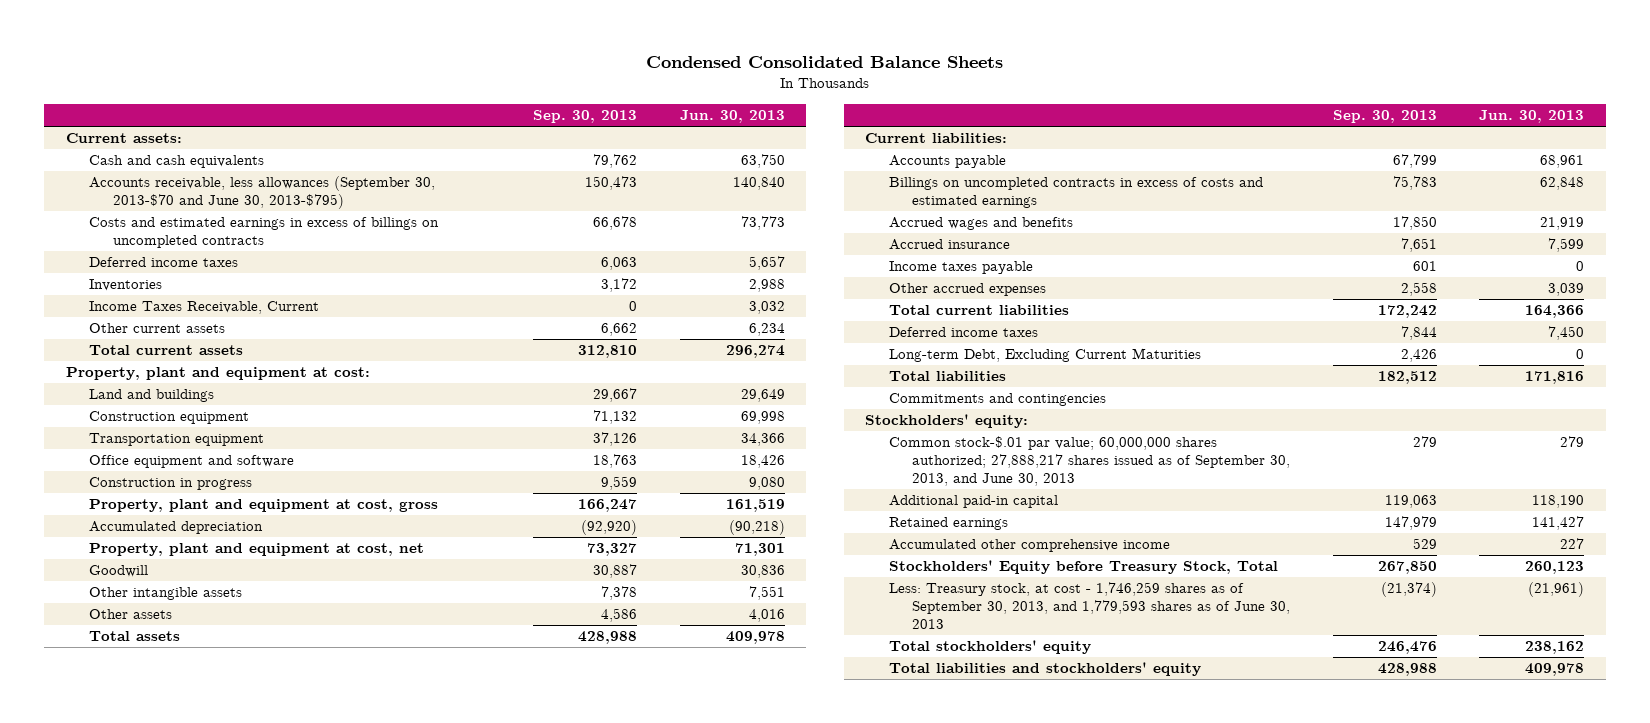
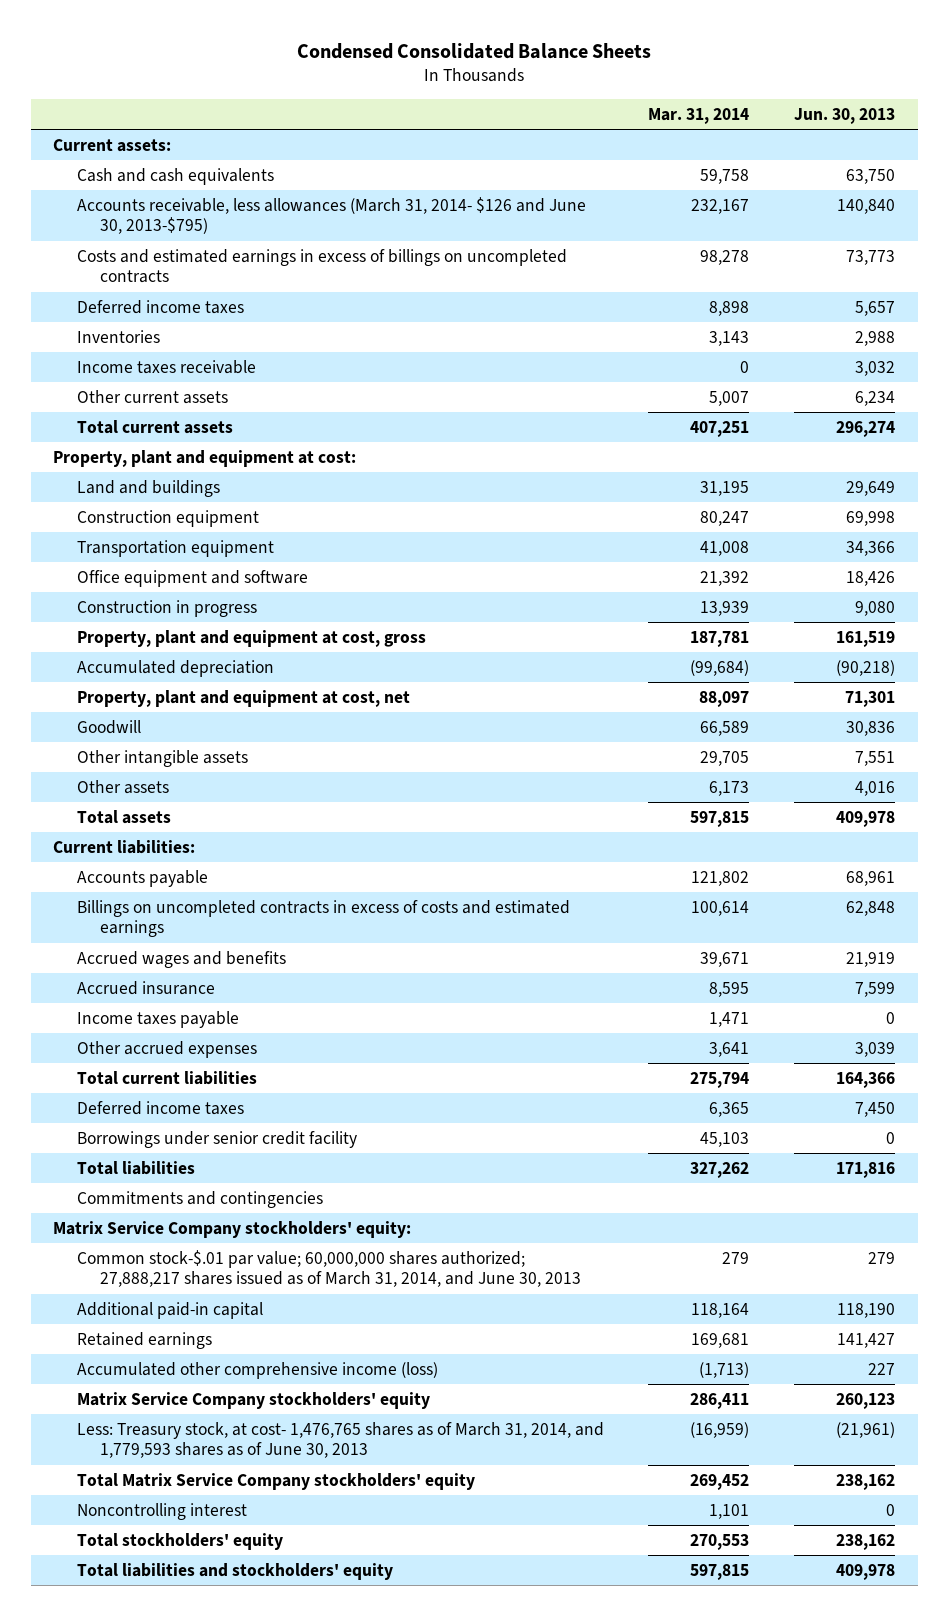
[533,110,638,124] Sep. 30, 2013 -> none
none -> [648,107,750,124] Mar. 31, 2014
[89,176,436,210] Accounts receivable, less allowances (September 30, 2013-$70 and June 30, 2013-$795) -> [76,196,586,235] Accounts receivable, less allowances (March 31, 2014- $126 and June 30, 2013-$795)
[89,301,320,315] Income Taxes Receivable, Current -> [76,359,256,374] Income taxes receivable
[888,348,1201,363] Long-term Debt, Excluding Current Maturities -> [76,1130,357,1148] Borrowings under senior credit facility
[865,414,1029,429] Stockholders' equity: -> [53,1220,412,1238] Matrix Service Company stockholders' equity:
[888,436,1291,487] Common stock-$.01 par value; 60,000,000 shares authorized; 27,888,217 shares issued as of September 30, 2013, and June 30, 2013 -> [76,1249,582,1288] Common stock-$.01 par value; 60,000,000 shares authorized; 27,888,217 shares issued as of March 31, 2014, and June 30, 2013
[888,539,1170,553] Accumulated other comprehensive income -> [76,1361,438,1379] Accumulated other comprehensive income (loss)
[888,560,1278,575] Stockholders' Equity before Treasury Stock, Total -> [76,1391,430,1409] Matrix Service Company stockholders' equity
[888,582,1291,630] Less: Treasury stock, at cost - 1,746,259 shares as of September 30, 2013, and 1,779,593 shares as of June 30, 2013 -> [76,1421,604,1459] Less: Treasury stock, at cost- 1,476,765 shares as of March 31, 2014, and 1,779,593 shares as of June 30, 2013
none -> [76,1472,475,1490] Total Matrix Service Company stockholders' equity
none -> [76,1502,247,1520] Noncontrolling interest

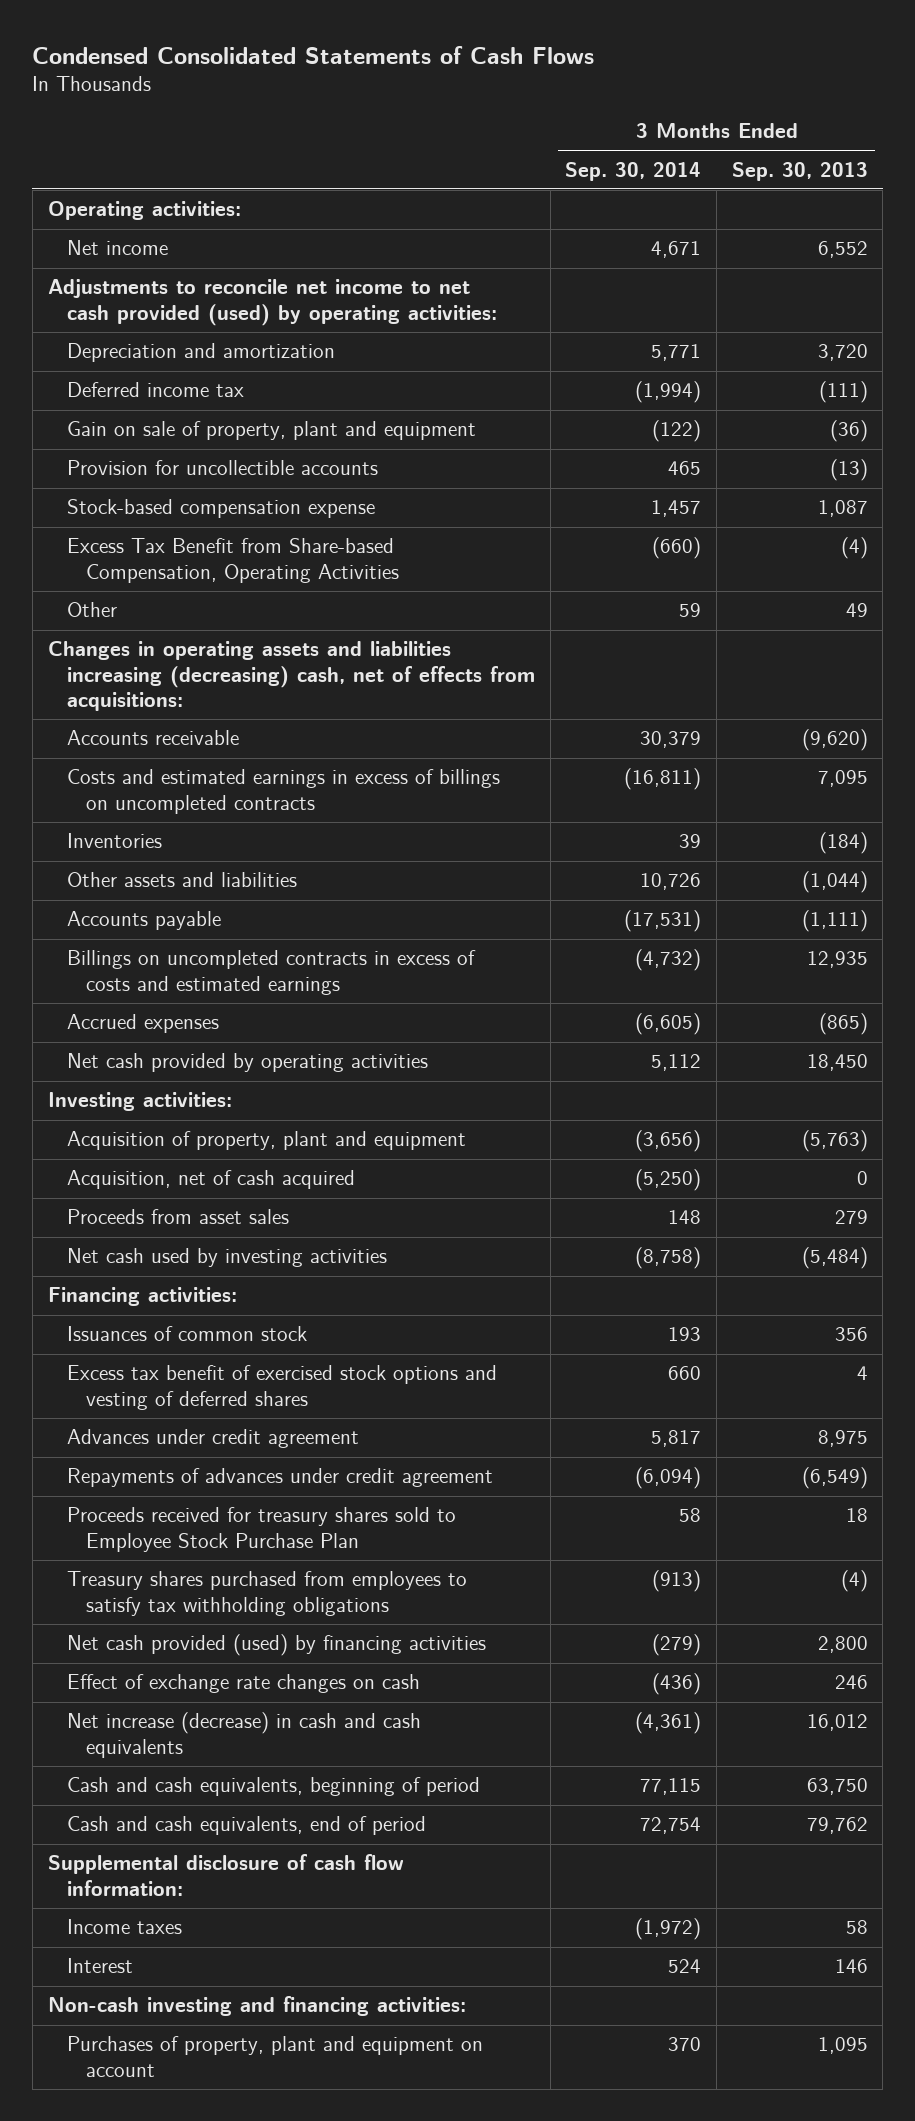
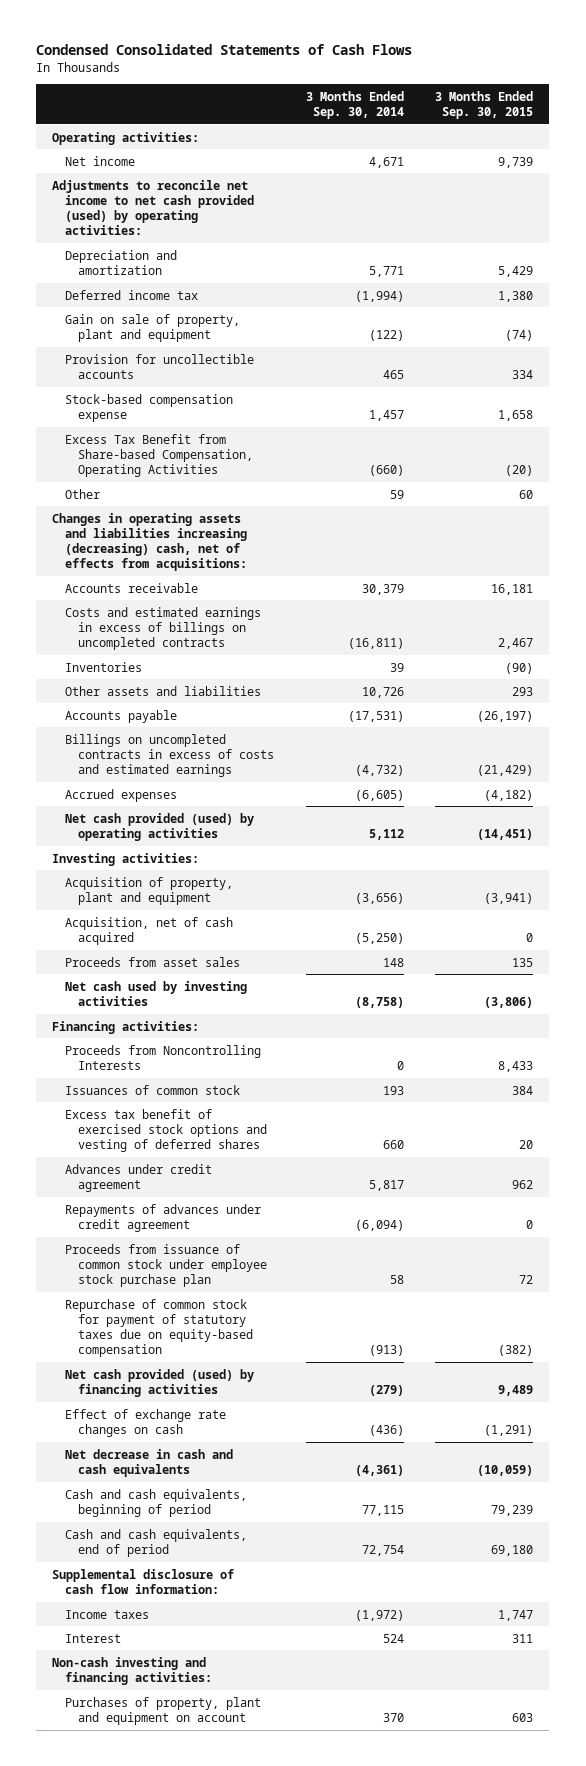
[731,161,868,181] Sep. 30, 2013 -> none
none -> [435,90,534,119] 3 Months Ended Sep. 30, 2015
[66,1053,428,1073] Net cash provided by operating activities -> [65,812,255,841] Net cash provided (used) by operating activities
none -> [65,1044,262,1070] Proceeds from Noncontrolling Interests
[66,1507,456,1552] Proceeds received for treasury shares sold to Employee Stock Purchase Plan -> [65,1243,268,1288] Proceeds from issuance of common stock under employee stock purchase plan
[66,1571,467,1616] Treasury shares purchased from employees to satisfy tax withholding obligations -> [65,1298,254,1358] Repurchase of common stock for payment of statutory taxes due on equity-based compensation
[66,1712,421,1758] Net increase (decrease) in cash and cash equivalents -> [65,1448,234,1477] Net decrease in cash and cash equivalents

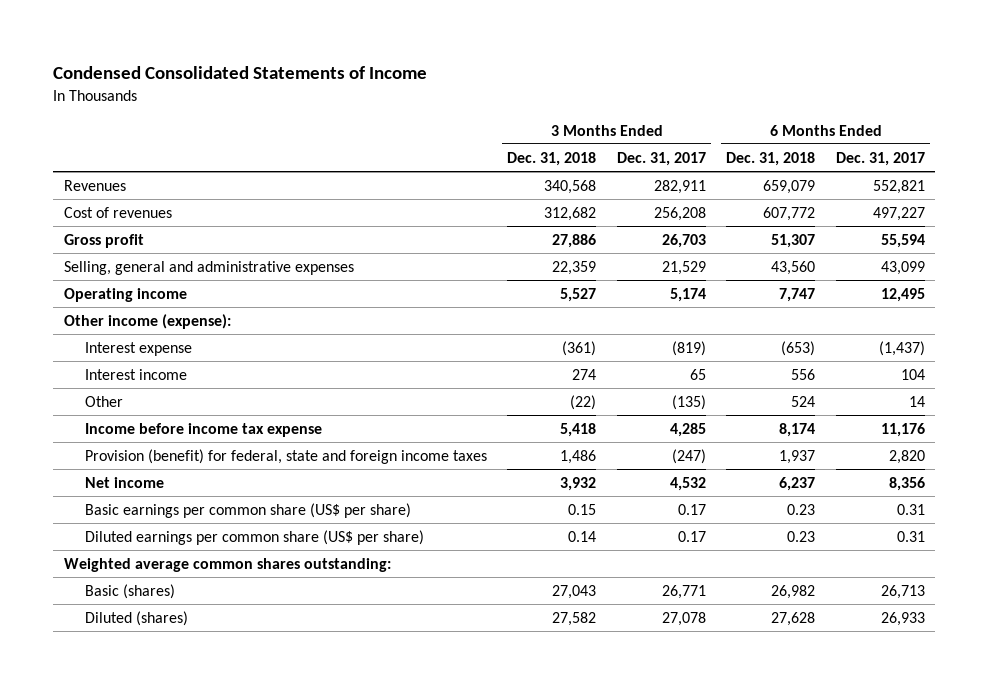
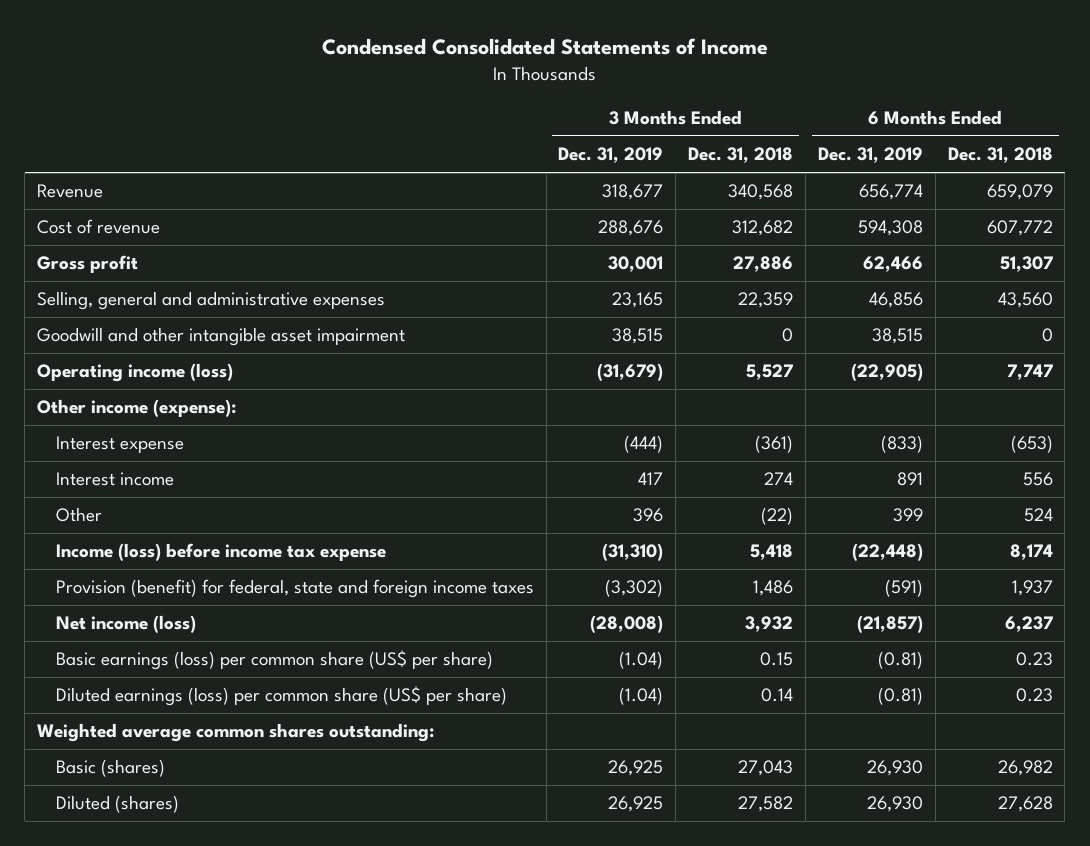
[616,151,706,166] Dec. 31, 2017 -> none
[835,151,925,166] Dec. 31, 2017 -> none
none -> [558,147,664,164] Dec. 31, 2019
none -> [817,147,923,164] Dec. 31, 2019
[63,179,126,191] Revenues -> [37,184,104,199] Revenue
[63,206,172,218] Cost of revenues -> [37,219,161,235] Cost of revenue
none -> [37,327,406,347] Goodwill and other intangible asset impairment
[63,287,187,302] Operating income -> [37,363,234,383] Operating income (loss)
[85,422,323,437] Income before income tax expense -> [55,543,386,562] Income (loss) before income tax expense
[85,476,165,488] Net income -> [55,615,196,634] Net income (loss)
[85,502,412,518] Basic earnings per common share (US$ per share) -> [55,650,493,671] Basic earnings (loss) per common share (US$ per share)
[85,529,425,545] Diluted earnings per common share (US$ per share) -> [55,686,507,707] Diluted earnings (loss) per common share (US$ per share)

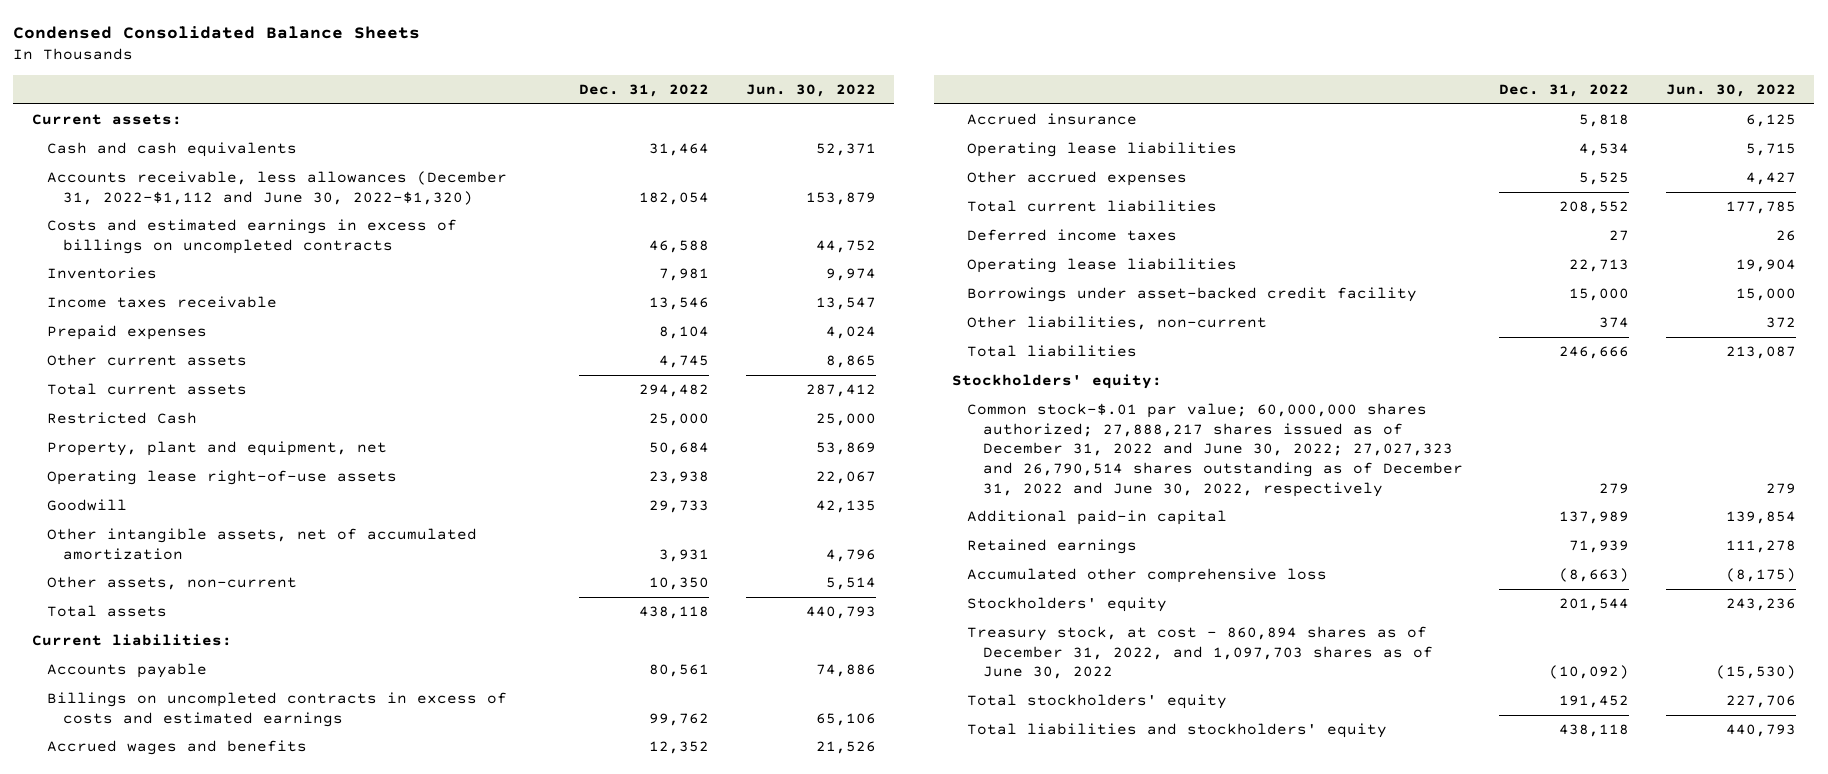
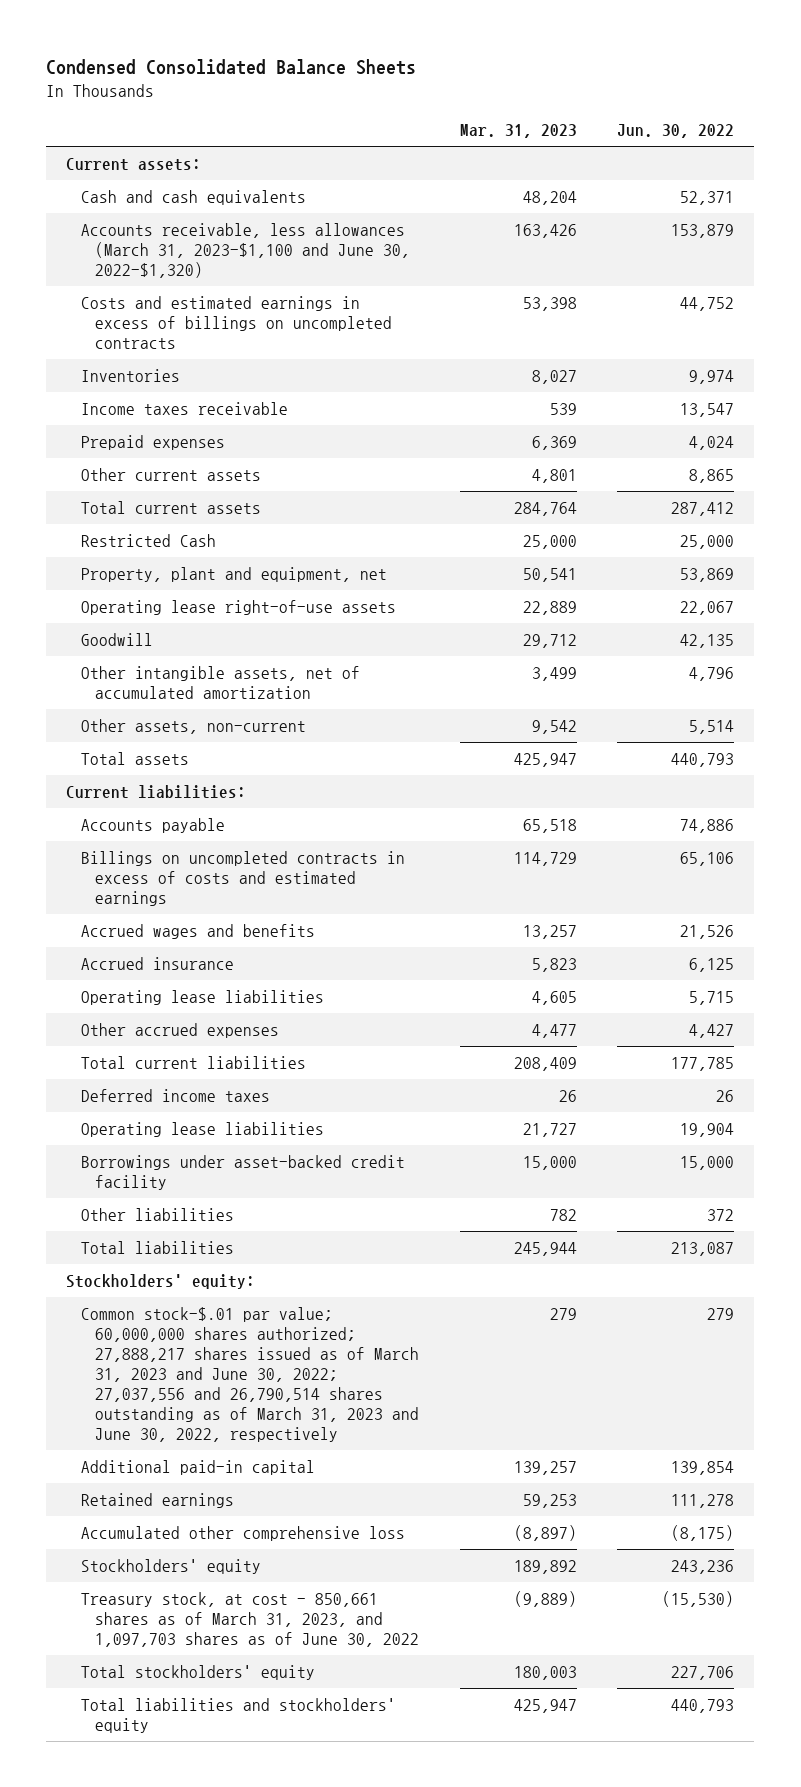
[579,83,710,97] Dec. 31, 2022 -> none
none -> [459,124,577,139] Mar. 31, 2023
[47,171,508,205] Accounts receivable, less allowances (December 31, 2022-$1,112 and June 30, 2022-$1,320) -> [80,223,411,279] Accounts receivable, less allowances (March 31, 2023-$1,100 and June 30, 2022-$1,320)
[967,316,1268,331] Other liabilities, non-current -> [80,1208,234,1222] Other liabilities
[967,403,1463,497] Common stock-$.01 par value; 60,000,000 shares authorized; 27,888,217 shares issued as of December 31, 2022 and June 30, 2022; 27,027,323 and 26,790,514 shares outstanding as of December 31, 2022 and June 30, 2022, respectively -> [80,1307,420,1443] Common stock-$.01 par value; 60,000,000 shares authorized; 27,888,217 shares issued as of March 31, 2023 and June 30, 2022; 27,037,556 and 26,790,514 shares outstanding as of March 31, 2023 and June 30, 2022, respectively
[967,626,1433,680] Treasury stock, at cost - 860,894 shares as of December 31, 2022, and 1,097,703 shares as of June 30, 2022 -> [80,1592,420,1648] Treasury stock, at cost - 850,661 shares as of March 31, 2023, and 1,097,703 shares as of June 30, 2022

